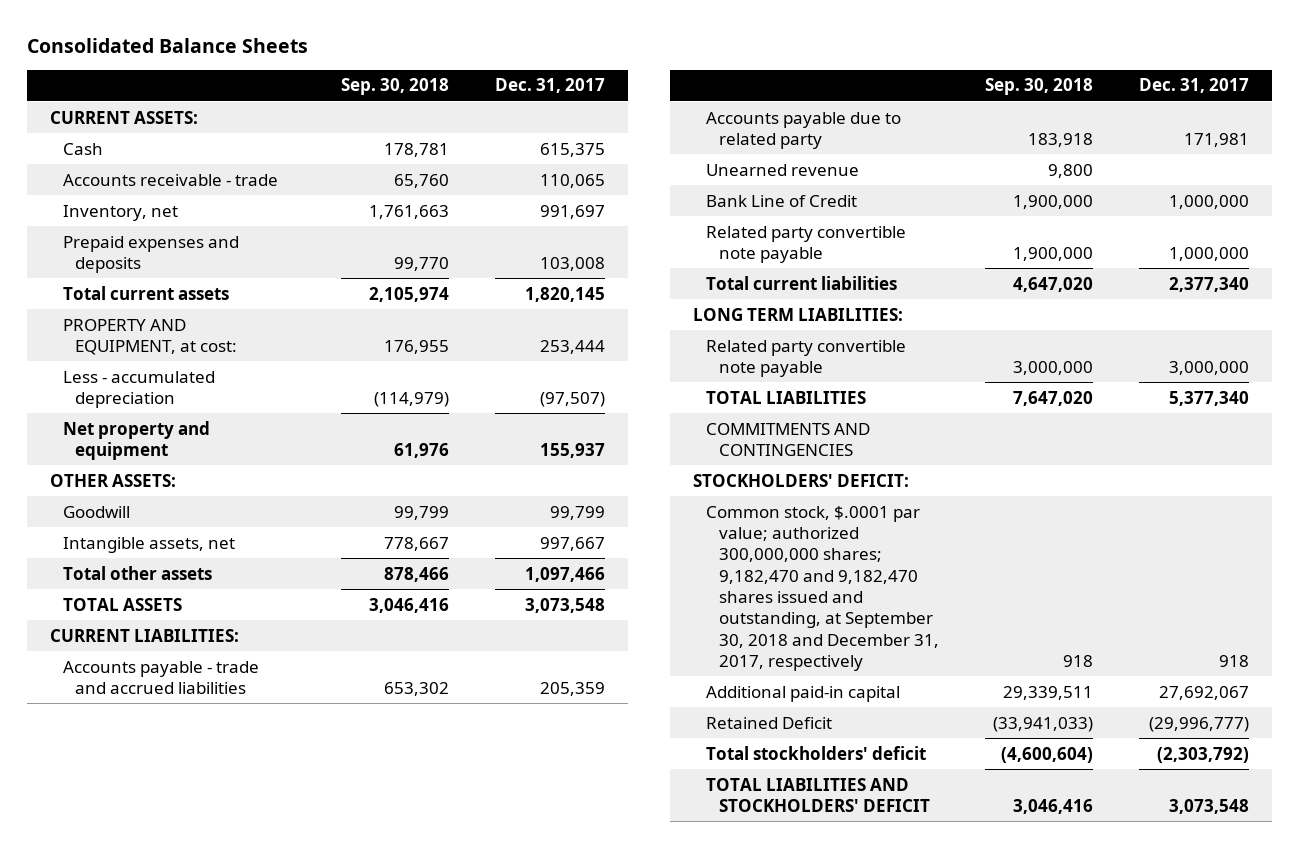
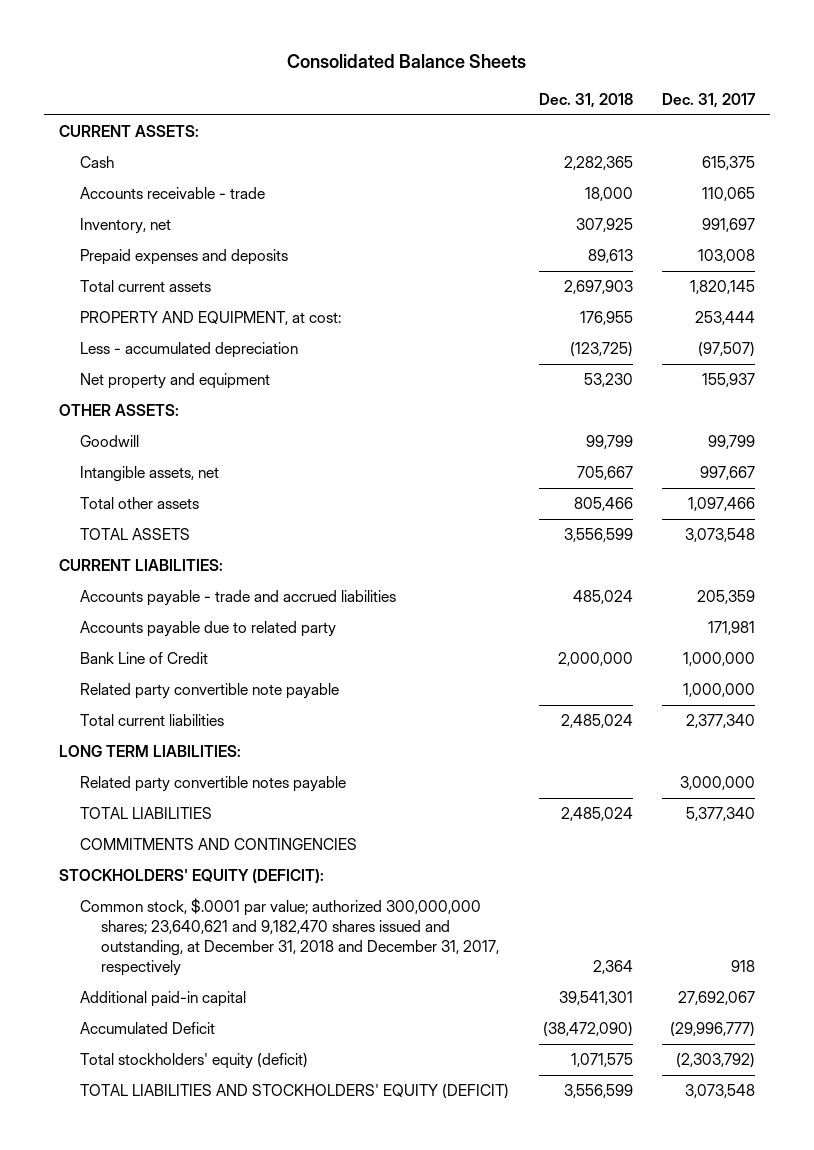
[341,78,450,96] Sep. 30, 2018 -> none
none -> [538,92,633,108] Dec. 31, 2018
[706,163,860,176] Unearned revenue -> none
[706,339,907,377] Related party convertible note payable -> [79,776,346,793] Related party convertible notes payable
[693,473,910,487] STOCKHOLDERS' DEFICIT: -> [58,869,324,885] STOCKHOLDERS' EQUITY (DEFICIT):
[706,505,939,671] Common stock, $.0001 par value; authorized 300,000,000 shares; 9,182,470 and 9,182,470 shares issued and outstanding, at September 30, 2018 and December 31, 2017, respectively -> [79,898,499,977] Common stock, $.0001 par value; authorized 300,000,000 shares; 23,640,621 and 9,182,470 shares issued and outstanding, at December 31, 2018 and December 31, 2017, respectively
[706,716,833,729] Retained Deficit -> [79,1022,215,1035] Accumulated Deficit
[706,745,927,760] Total stockholders' deficit -> [79,1053,308,1070] Total stockholders' equity (deficit)
[706,777,930,812] TOTAL LIABILITIES AND STOCKHOLDERS' DEFICIT -> [79,1084,509,1100] TOTAL LIABILITIES AND STOCKHOLDERS' EQUITY (DEFICIT)

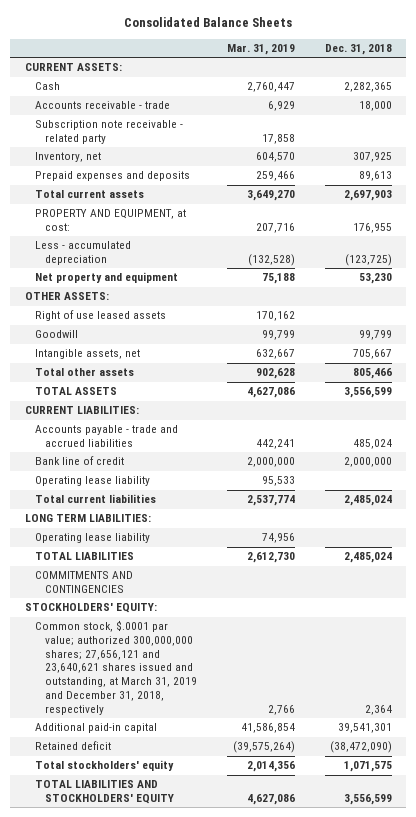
[662,92,756,108] Dec. 31, 2017 -> none
none -> [227,44,296,56] Mar. 31, 2019
none -> [35,120,184,145] Subscription note receivable - related party
none -> [35,310,167,322] Right of use leased assets
[79,621,336,638] Accounts payable due to related party -> none
[79,683,339,700] Related party convertible note payable -> none
[79,652,208,665] Bank Line of Credit -> [35,456,125,466] Bank line of credit
none -> [35,476,151,487] Operating lease liability
[79,776,346,793] Related party convertible notes payable -> none
none -> [35,533,151,544] Operating lease liability
[58,869,324,885] STOCKHOLDERS' EQUITY (DEFICIT): -> [24,603,157,614] STOCKHOLDERS' EQUITY:
[79,898,499,977] Common stock, $.0001 par value; authorized 300,000,000 shares; 23,640,621 and 9,182,470 shares issued and outstanding, at December 31, 2018 and December 31, 2017, respectively -> [35,620,198,715] Common stock, $.0001 par value; authorized 300,000,000 shares; 27,656,121 and 23,640,621 shares issued and outstanding, at March 31, 2019 and December 31, 2018, respectively
[79,1022,215,1035] Accumulated Deficit -> [35,741,112,751] Retained deficit
[79,1053,308,1070] Total stockholders' equity (deficit) -> [35,760,175,772] Total stockholders' equity
[79,1084,509,1100] TOTAL LIABILITIES AND STOCKHOLDERS' EQUITY (DEFICIT) -> [35,780,175,805] TOTAL LIABILITIES AND STOCKHOLDERS' EQUITY

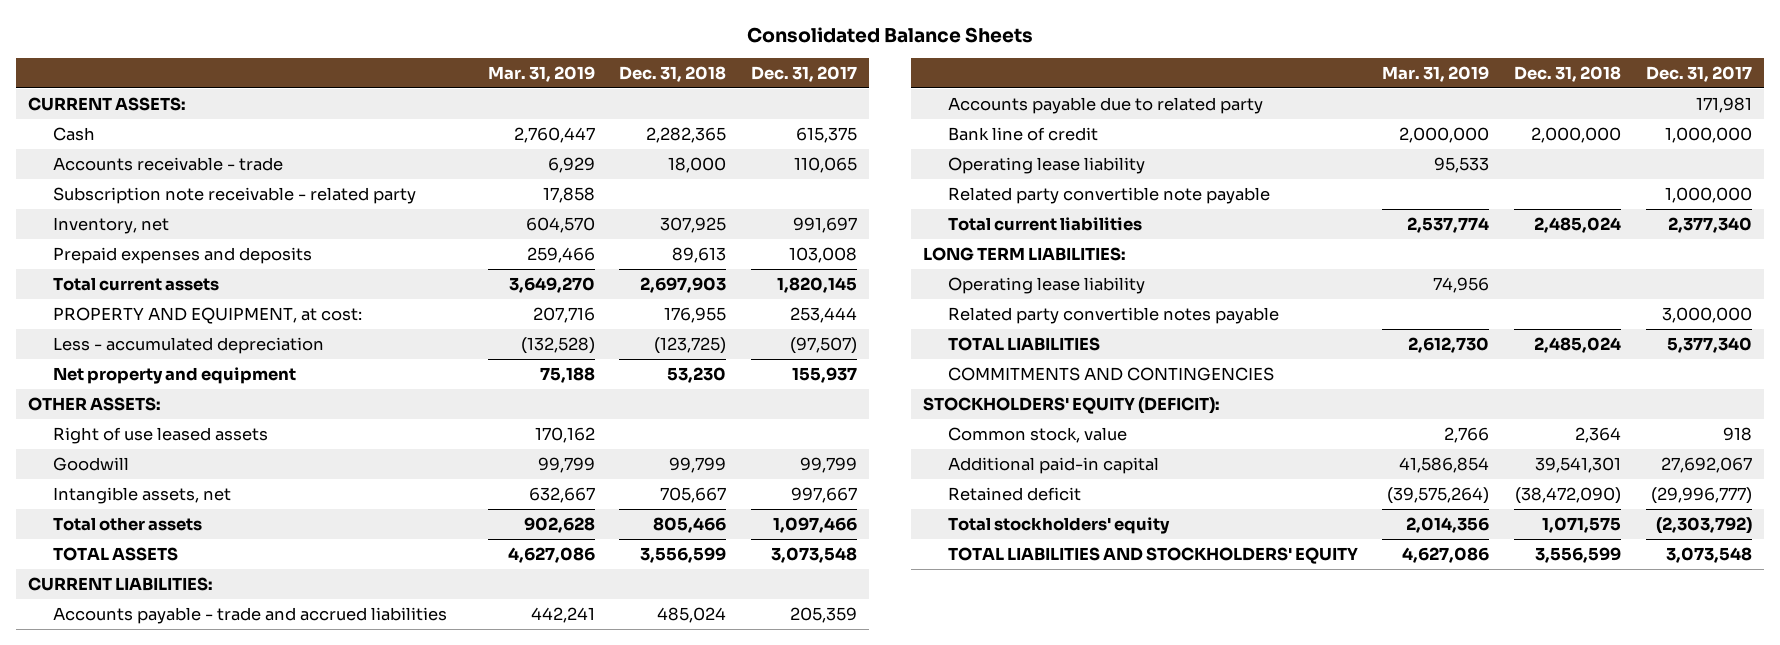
none -> [751,66,858,83] Dec. 31, 2017
none -> [947,96,1263,114] Accounts payable due to related party
none -> [947,186,1270,204] Related party convertible note payable
none -> [947,306,1279,324] Related party convertible notes payable
[24,603,157,614] STOCKHOLDERS' EQUITY: -> [923,396,1221,414] STOCKHOLDERS' EQUITY (DEFICIT):
[35,620,198,715] Common stock, $.0001 par value; authorized 300,000,000 shares; 27,656,121 and 23,640,621 shares issued and outstanding, at March 31, 2019 and December 31, 2018, respectively -> [947,426,1127,443] Common stock, value

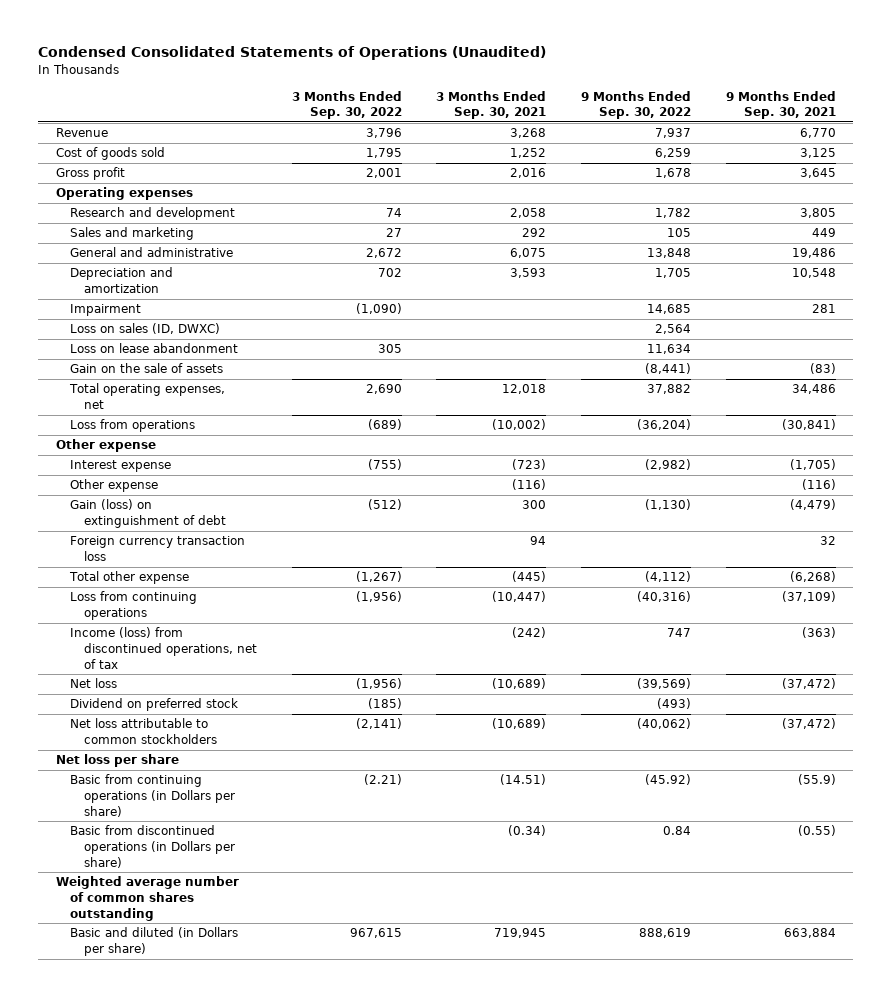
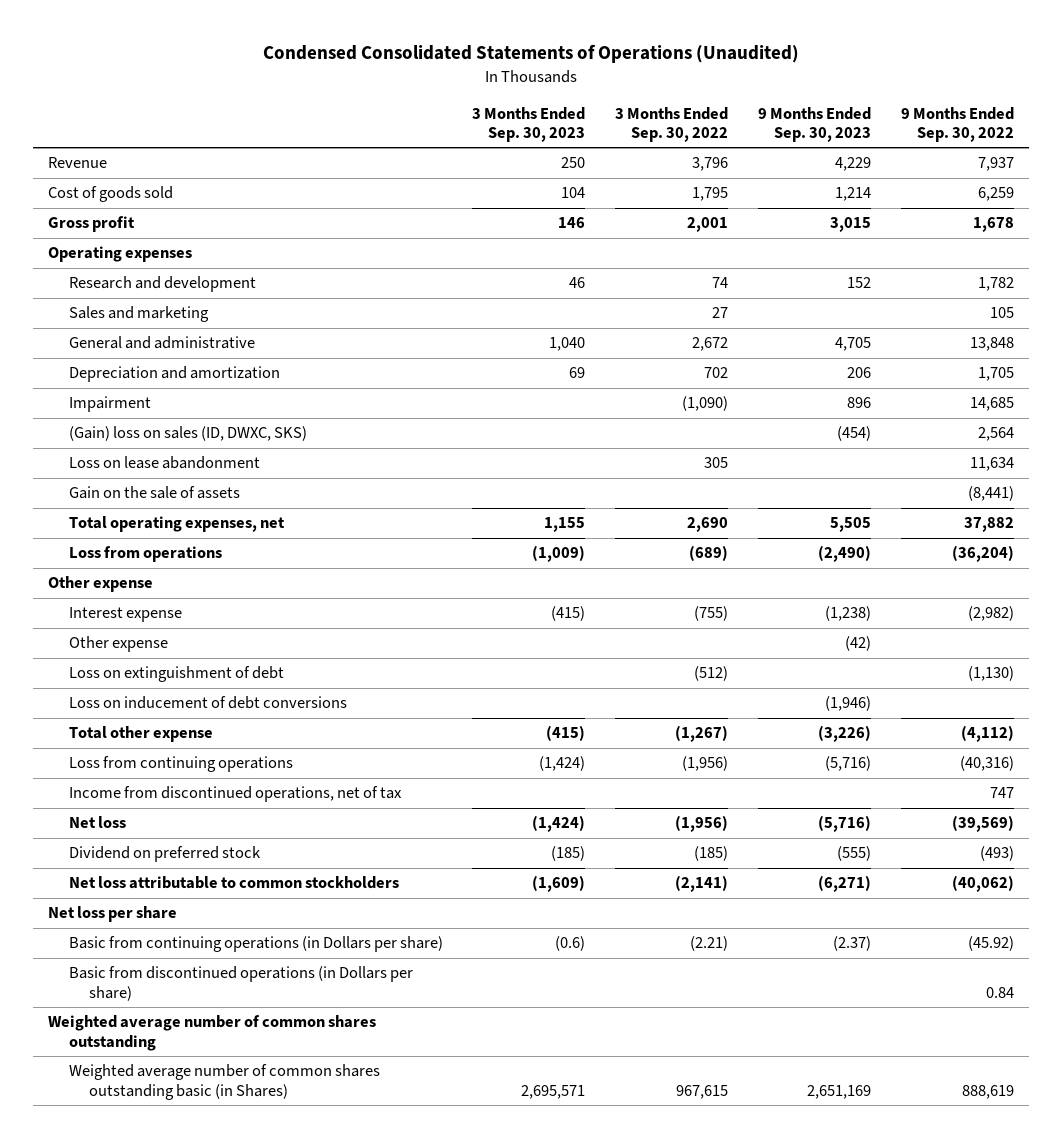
[436,90,547,120] 3 Months Ended Sep. 30, 2021 -> none
[725,90,836,120] 9 Months Ended Sep. 30, 2021 -> none
none -> [472,106,586,142] 3 Months Ended Sep. 30, 2023
none -> [758,106,872,142] 9 Months Ended Sep. 30, 2023
[69,323,220,335] Loss on sales (ID, DWXC) -> [68,426,307,442] (Gain) loss on sales (ID, DWXC, SKS)
[69,536,245,561] Foreign currency transaction loss -> none
[69,499,226,528] Gain (loss) on extinguishment of debt -> [68,666,284,683] Loss on extinguishment of debt
none -> [68,696,347,710] Loss on inducement of debt conversions
[69,627,257,669] Income (loss) from discontinued operations, net of tax -> [68,786,402,803] Income from discontinued operations, net of tax
[69,927,238,956] Basic and diluted (in Dollars per share) -> [68,1064,380,1100] Weighted average number of common shares outstanding basic (in Shares)

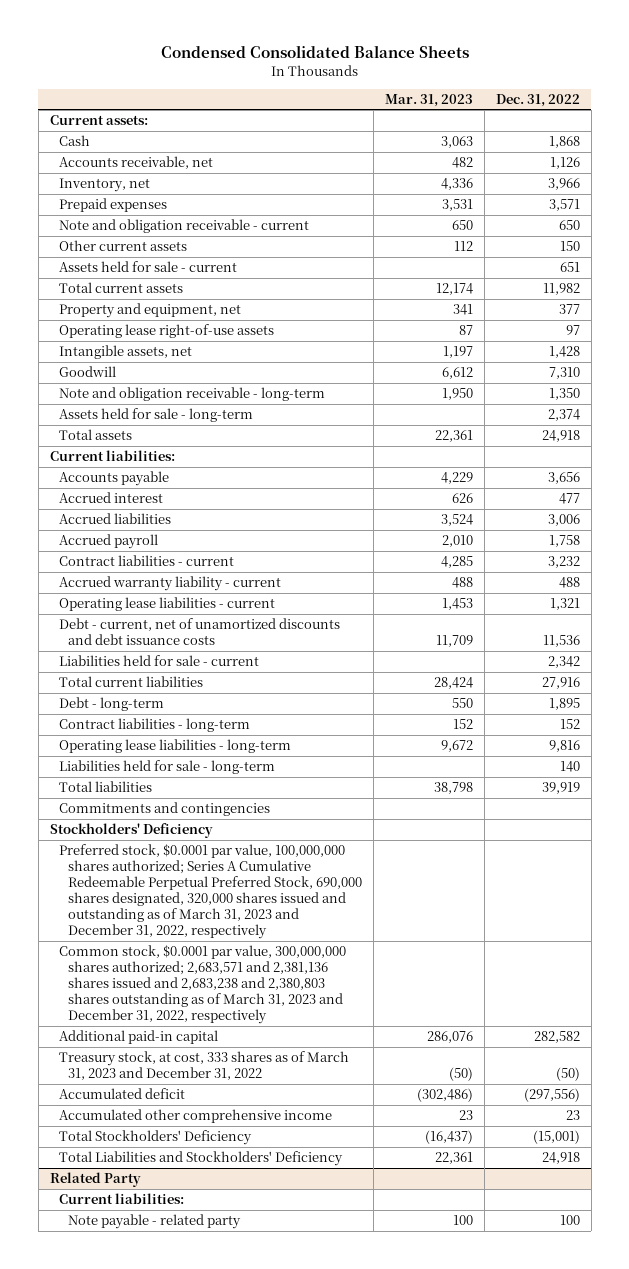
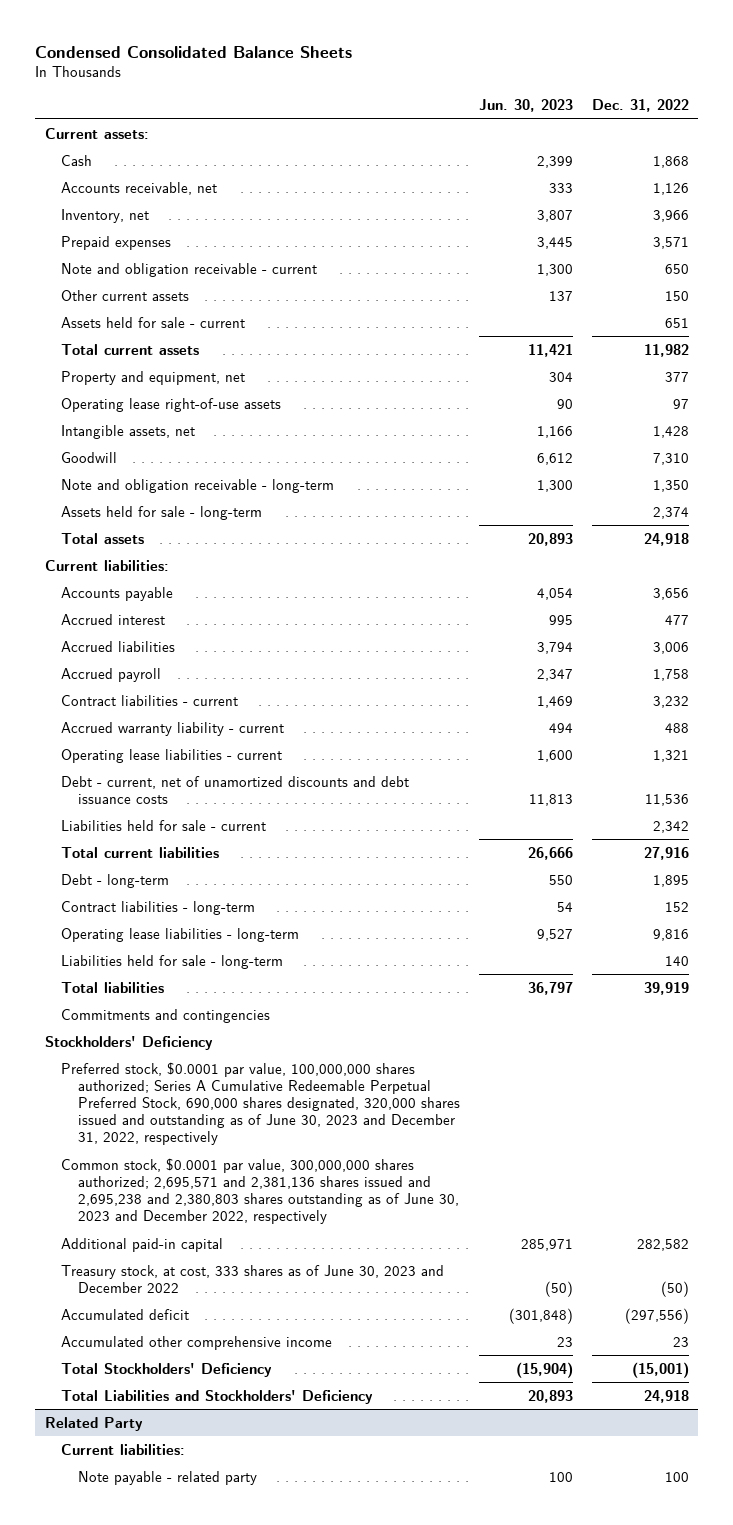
[384,93,473,107] Mar. 31, 2023 -> none
none -> [478,99,573,113] Jun. 30, 2023
[58,844,362,940] Preferred stock, $0.0001 par value, 100,000,000 shares authorized; Series A Cumulative Redeemable Perpetual Preferred Stock, 690,000 shares designated, 320,000 shares issued and outstanding as of March 31, 2023 and December 31, 2022, respectively -> [61,1061,460,1146] Preferred stock, $0.0001 par value, 100,000,000 shares authorized; Series A Cumulative Redeemable Perpetual Preferred Stock, 690,000 shares designated, 320,000 shares issued and outstanding as of June 30, 2023 and December 31, 2022, respectively
[58,945,346,1025] Common stock, $0.0001 par value, 300,000,000 shares authorized; 2,683,571 and 2,381,136 shares issued and 2,683,238 and 2,380,803 shares outstanding as of March 31, 2023 and December 31, 2022, respectively -> [61,1157,459,1224] Common stock, $0.0001 par value, 300,000,000 shares authorized; 2,695,571 and 2,381,136 shares issued and 2,695,238 and 2,380,803 shares outstanding as of June 30, 2023 and December 2022, respectively
[58,1051,349,1081] Treasury stock, at cost, 333 shares as of March 31, 2023 and December 31, 2022 -> [61,1264,445,1293] Treasury stock, at cost, 333 shares as of June 30, 2023 and December 2022

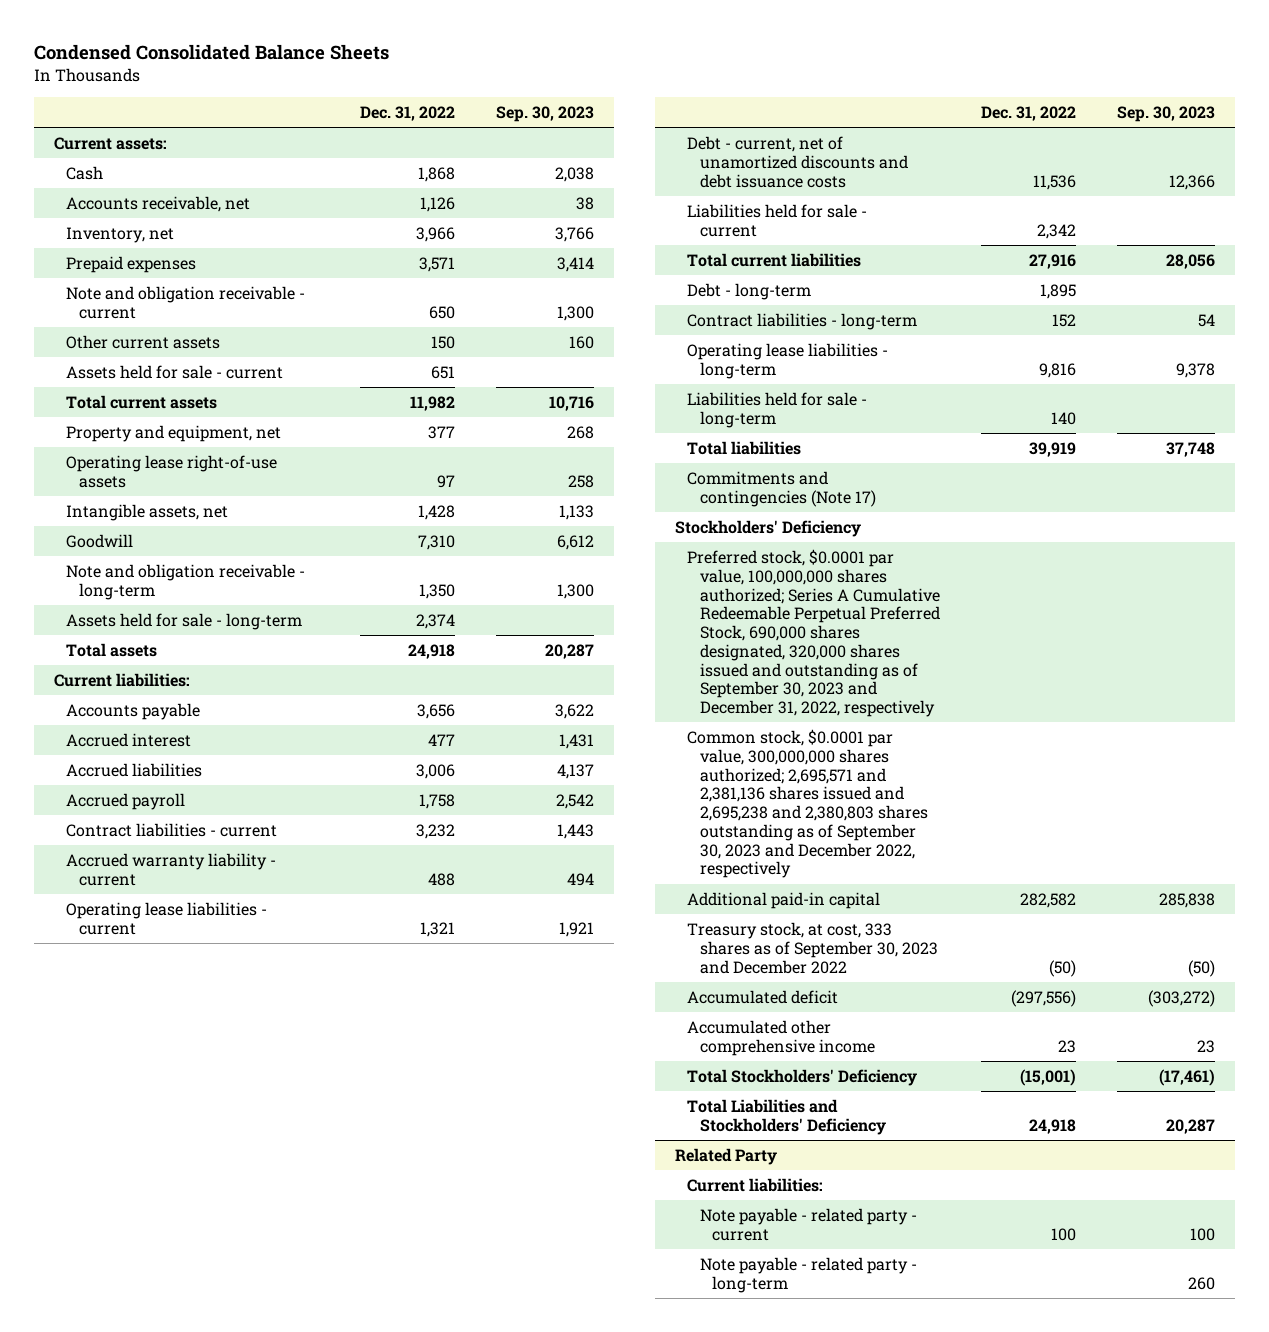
[478,99,573,113] Jun. 30, 2023 -> none
none -> [495,105,594,122] Sep. 30, 2023
[61,1008,271,1023] Commitments and contingencies -> [687,471,876,507] Commitments and contingencies (Note 17)
[61,1061,460,1146] Preferred stock, $0.0001 par value, 100,000,000 shares authorized; Series A Cumulative Redeemable Perpetual Preferred Stock, 690,000 shares designated, 320,000 shares issued and outstanding as of June 30, 2023 and December 31, 2022, respectively -> [687,549,940,718] Preferred stock, $0.0001 par value, 100,000,000 shares authorized; Series A Cumulative Redeemable Perpetual Preferred Stock, 690,000 shares designated, 320,000 shares issued and outstanding as of September 30, 2023 and December 31, 2022, respectively
[61,1157,459,1224] Common stock, $0.0001 par value, 300,000,000 shares authorized; 2,695,571 and 2,381,136 shares issued and 2,695,238 and 2,380,803 shares outstanding as of June 30, 2023 and December 2022, respectively -> [687,729,928,879] Common stock, $0.0001 par value, 300,000,000 shares authorized; 2,695,571 and 2,381,136 shares issued and 2,695,238 and 2,380,803 shares outstanding as of September 30, 2023 and December 2022, respectively
[61,1264,445,1293] Treasury stock, at cost, 333 shares as of June 30, 2023 and December 2022 -> [687,922,938,974] Treasury stock, at cost, 333 shares as of September 30, 2023 and December 2022
[77,1470,257,1485] Note payable - related party -> [699,1208,917,1241] Note payable - related party - current
none -> [699,1257,917,1293] Note payable - related party - long-term

